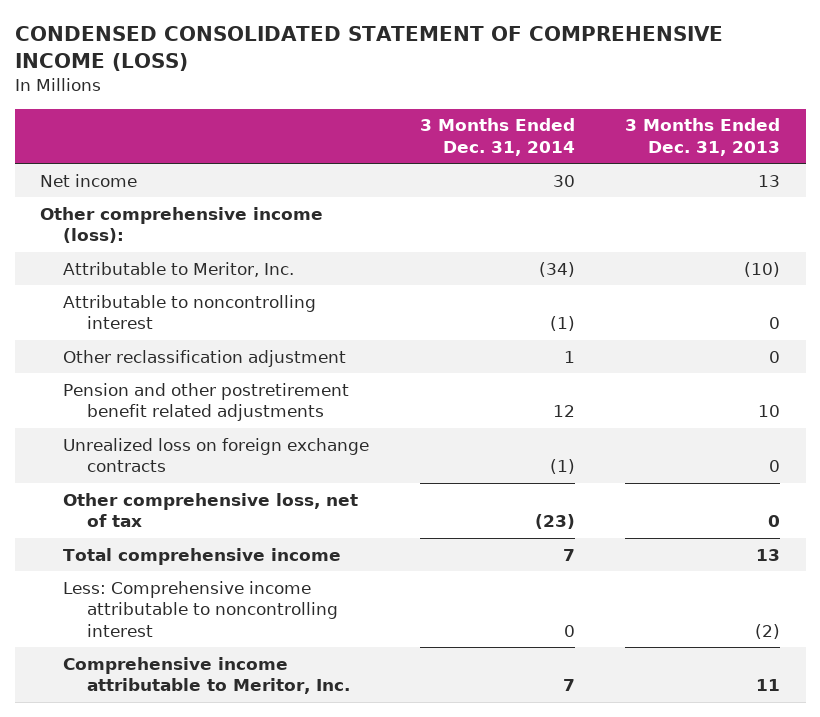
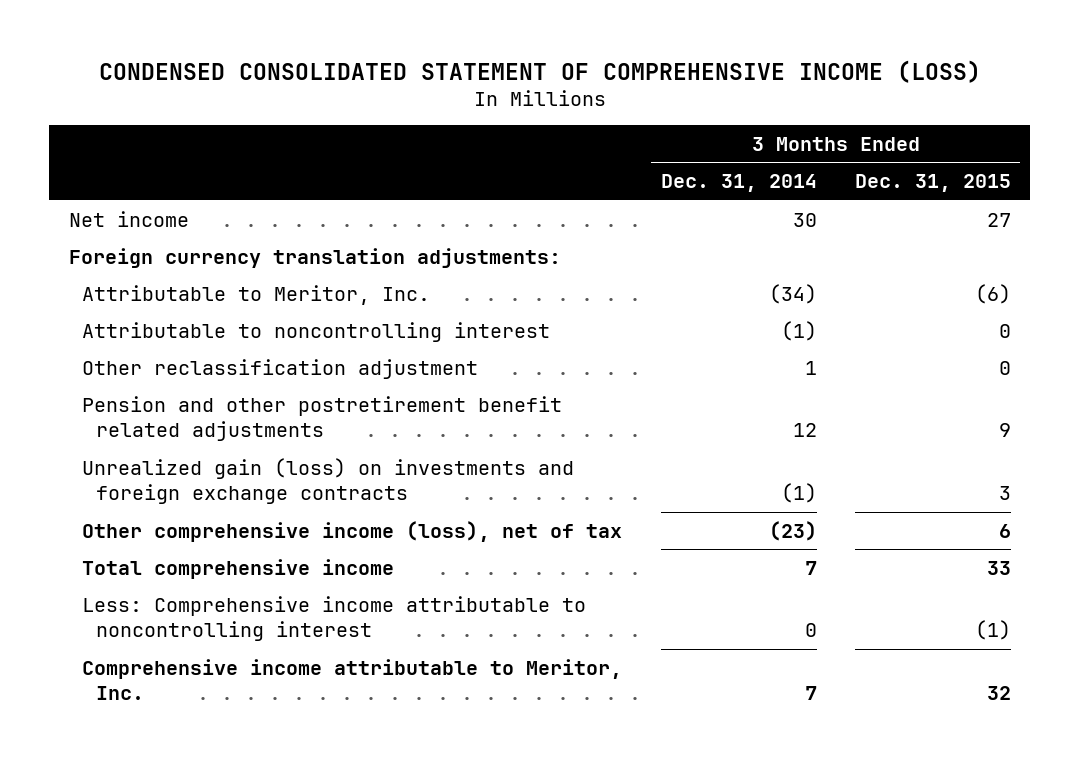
[625,118,781,156] 3 Months Ended Dec. 31, 2013 -> none
none -> [854,174,1011,193] Dec. 31, 2015
[39,206,323,244] Other comprehensive income (loss): -> none
none -> [68,247,561,268] Foreign currency translation adjustments:
[63,437,370,473] Unrealized loss on foreign exchange contracts -> [82,457,575,504] Unrealized gain (loss) on investments and foreign exchange contracts
[63,492,359,528] Other comprehensive loss, net of tax -> [82,520,623,542] Other comprehensive income (loss), net of tax

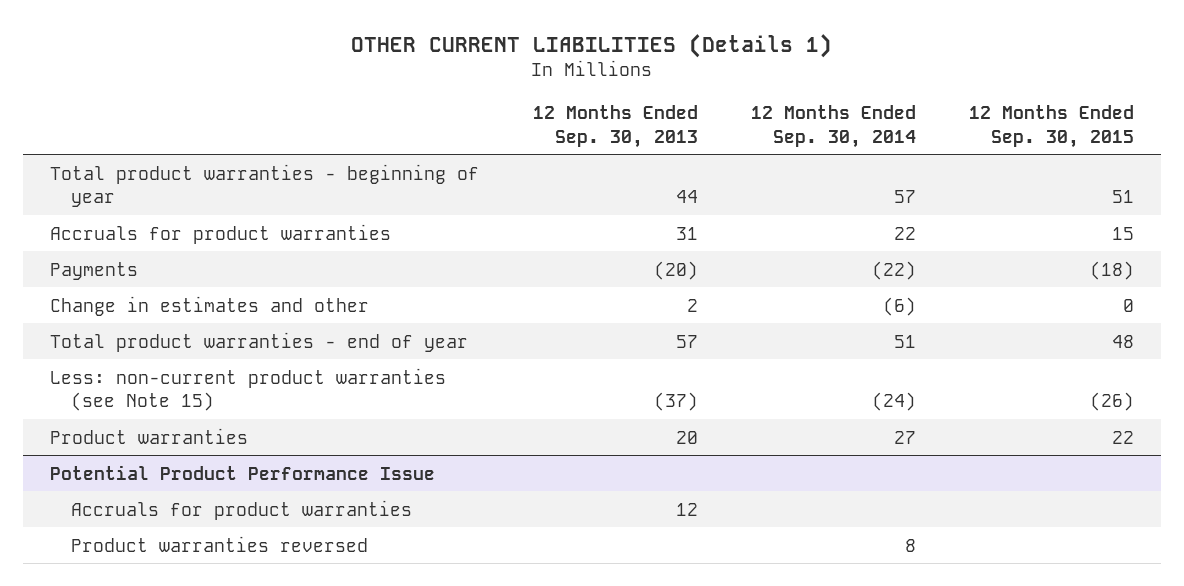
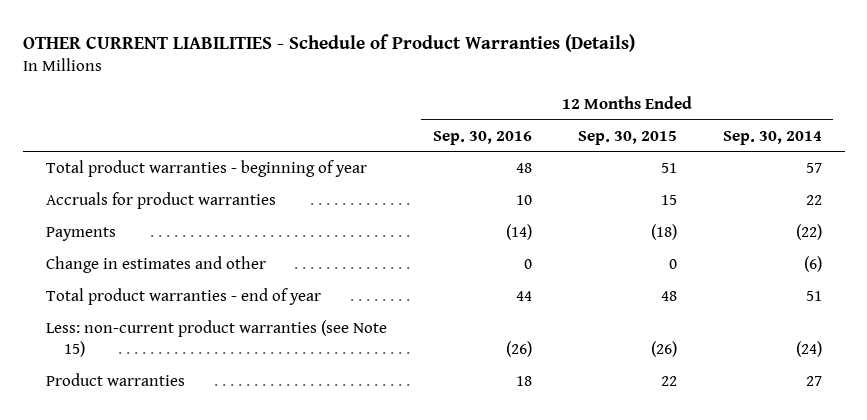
[351,33,833,58] OTHER CURRENT LIABILITIES (Details 1) -> [22,33,635,52] OTHER CURRENT LIABILITIES - Schedule of Product Warranties (Details)
[532,105,698,148] 12 Months Ended Sep. 30, 2013 -> none
none -> [432,130,532,145] Sep. 30, 2016
[50,464,436,480] Potential Product Performance Issue -> none
[70,499,412,520] Accruals for product warranties -> none
[70,535,368,552] Product warranties reversed -> none

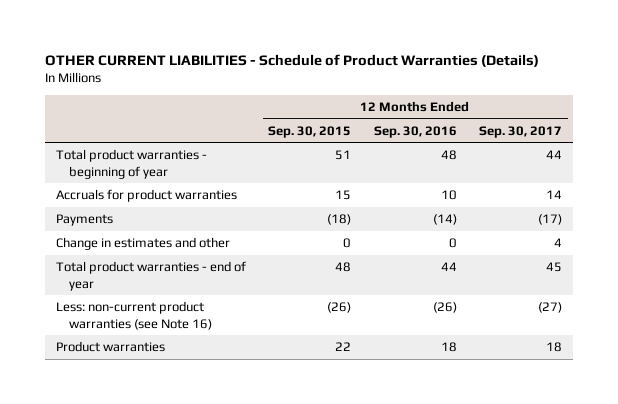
[722,130,822,145] Sep. 30, 2014 -> none
none -> [479,125,563,138] Sep. 30, 2017
[45,320,387,358] Less: non-current product warranties (see Note 15) -> [56,301,213,330] Less: non-current product warranties (see Note 16)

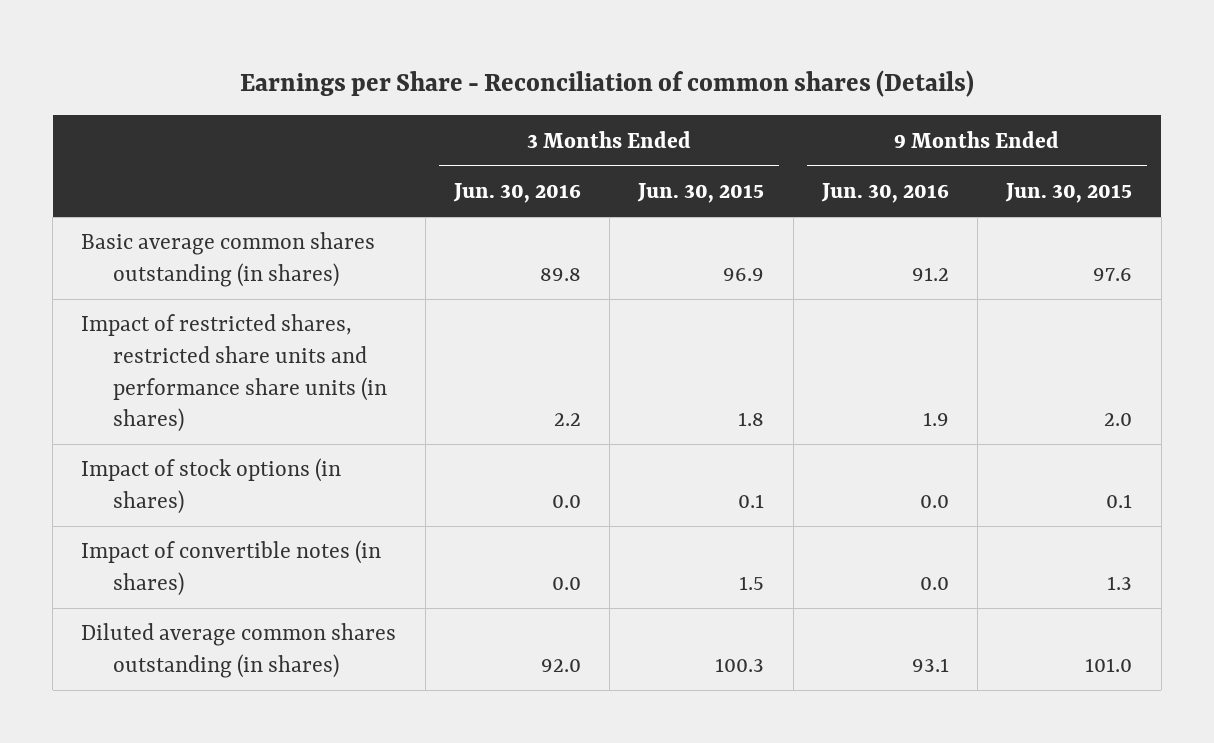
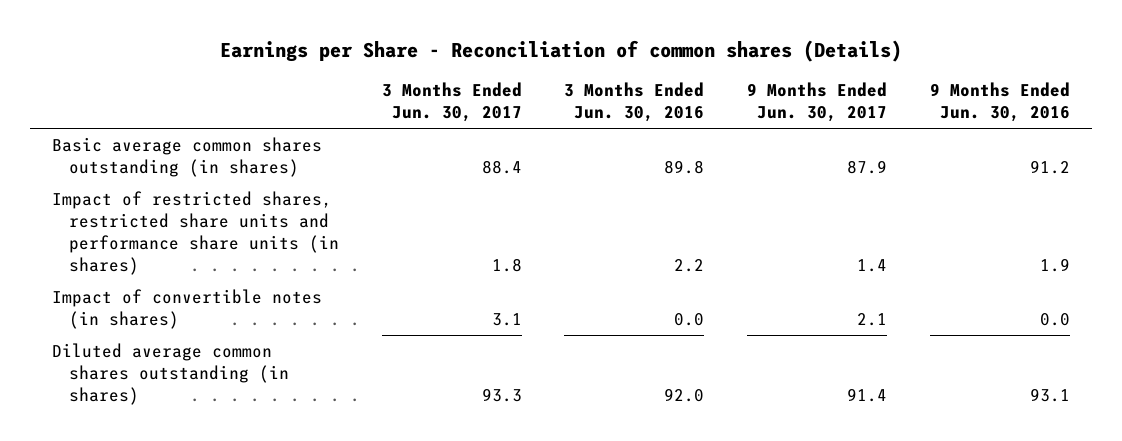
[637,183,765,204] Jun. 30, 2015 -> none
[1005,183,1133,204] Jun. 30, 2015 -> none
none -> [381,82,522,123] 3 Months Ended Jun. 30, 2017
none -> [747,82,888,123] 9 Months Ended Jun. 30, 2017
[81,458,342,514] Impact of stock options (in shares) -> none

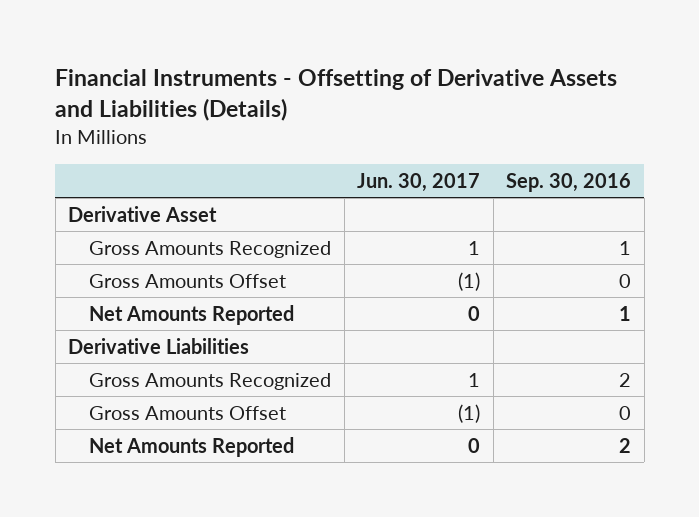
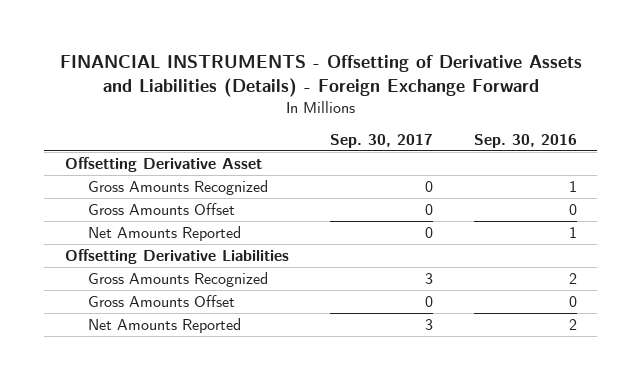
[55,69,618,122] Financial Instruments - Offsetting of Derivative Assets and Liabilities (Details) -> [59,55,582,98] FINANCIAL INSTRUMENTS - Offsetting of Derivative Assets and Liabilities (Details) - Foreign Exchange Forward
[357,172,481,192] Jun. 30, 2017 -> none
none -> [329,133,433,148] Sep. 30, 2017
[68,205,218,222] Derivative Asset -> [64,156,262,172] Offsetting Derivative Asset
[68,337,250,354] Derivative Liabilities -> [64,248,289,264] Offsetting Derivative Liabilities

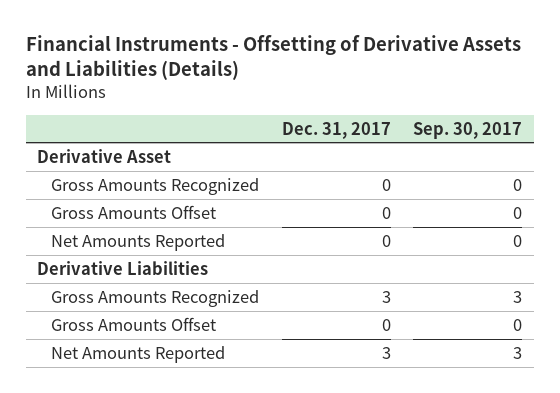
[59,55,582,98] FINANCIAL INSTRUMENTS - Offsetting of Derivative Assets and Liabilities (Details) - Foreign Exchange Forward -> [25,35,521,81] Financial Instruments - Offsetting of Derivative Assets and Liabilities (Details)
[473,133,577,148] Sep. 30, 2016 -> none
none -> [281,121,391,139] Dec. 31, 2017
[64,156,262,172] Offsetting Derivative Asset -> [37,148,172,163] Derivative Asset
[64,248,289,264] Offsetting Derivative Liabilities -> [37,260,209,275] Derivative Liabilities

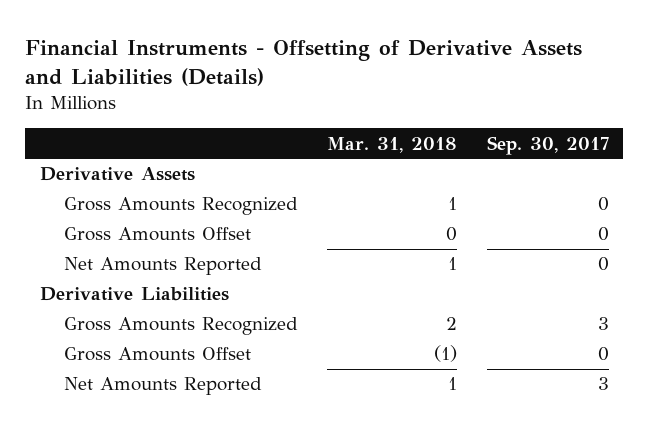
[281,121,391,139] Dec. 31, 2017 -> none
none -> [327,136,458,153] Mar. 31, 2018
[37,148,172,163] Derivative Asset -> [40,167,196,182] Derivative Assets

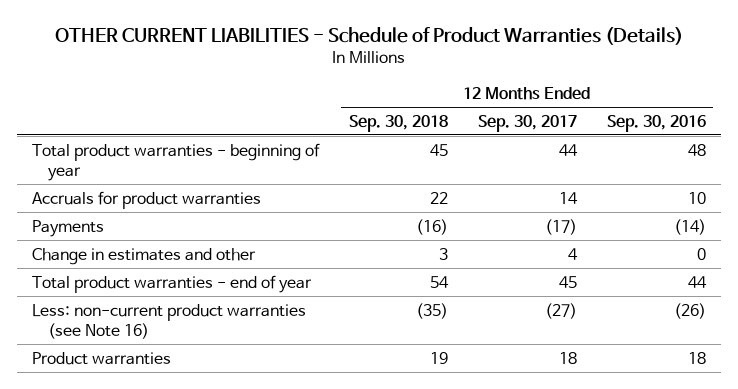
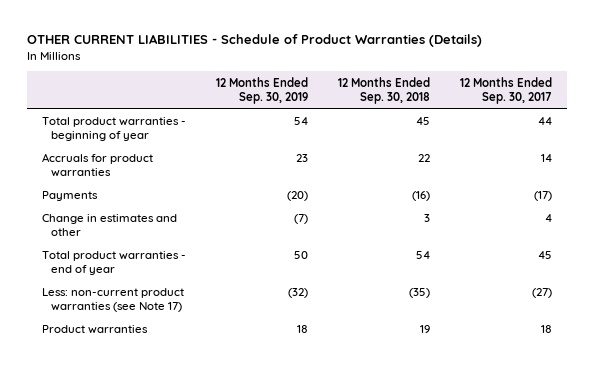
[606,114,706,132] Sep. 30, 2016 -> none
none -> [215,76,308,104] 12 Months Ended Sep. 30, 2019
[31,303,306,340] Less: non-current product warranties (see Note 16) -> [41,287,184,312] Less: non-current product warranties (see Note 17)

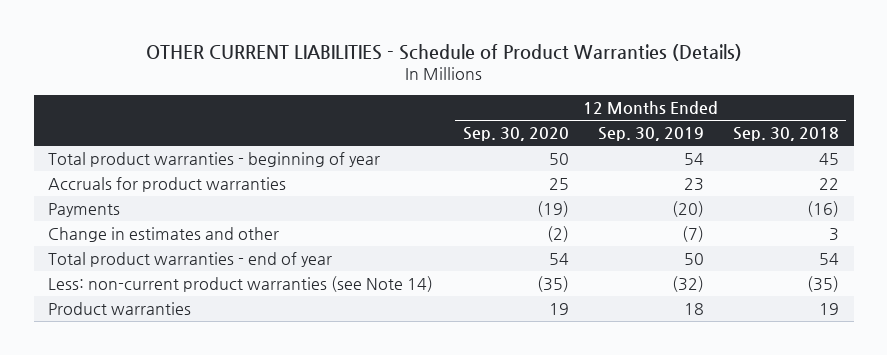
[459,76,552,104] 12 Months Ended Sep. 30, 2017 -> none
none -> [462,127,569,142] Sep. 30, 2020
[41,287,184,312] Less: non-current product warranties (see Note 17) -> [48,276,434,293] Less: non-current product warranties (see Note 14)

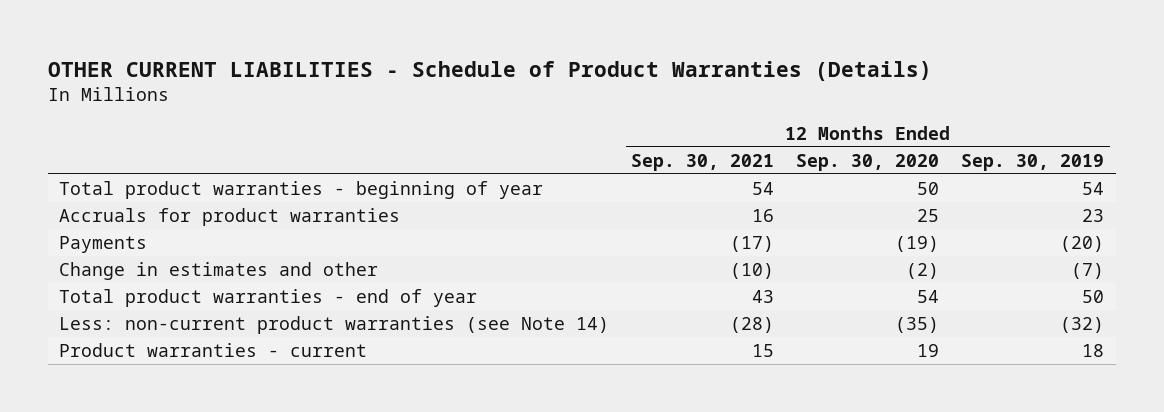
[733,127,840,142] Sep. 30, 2018 -> none
none -> [631,153,775,171] Sep. 30, 2021
[48,302,192,316] Product warranties -> [59,343,368,358] Product warranties - current

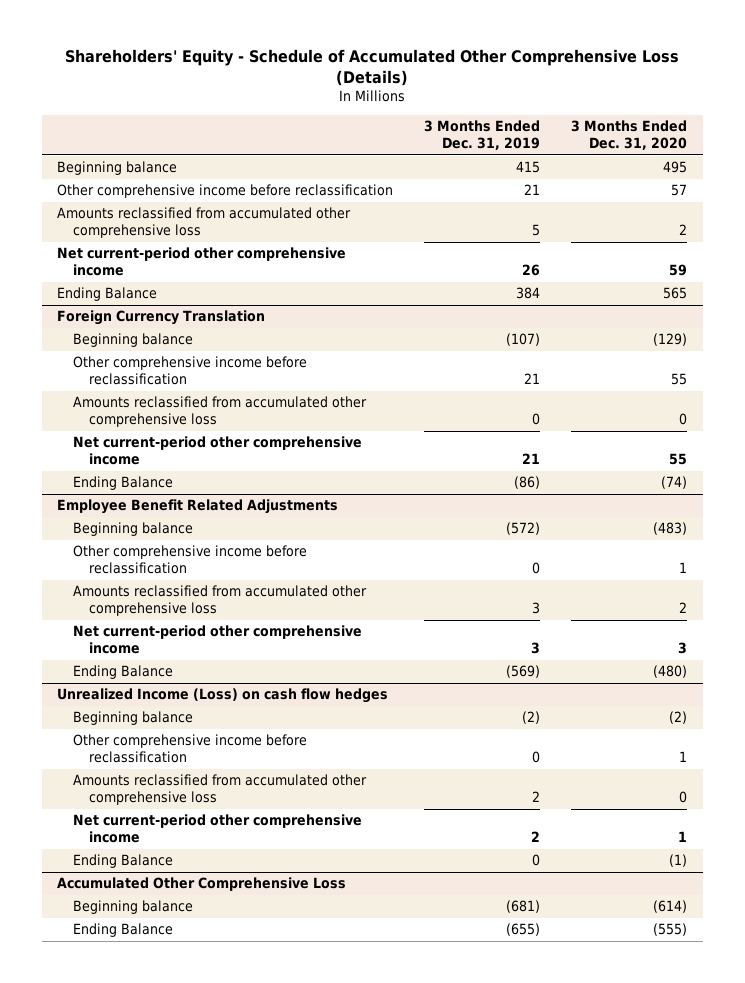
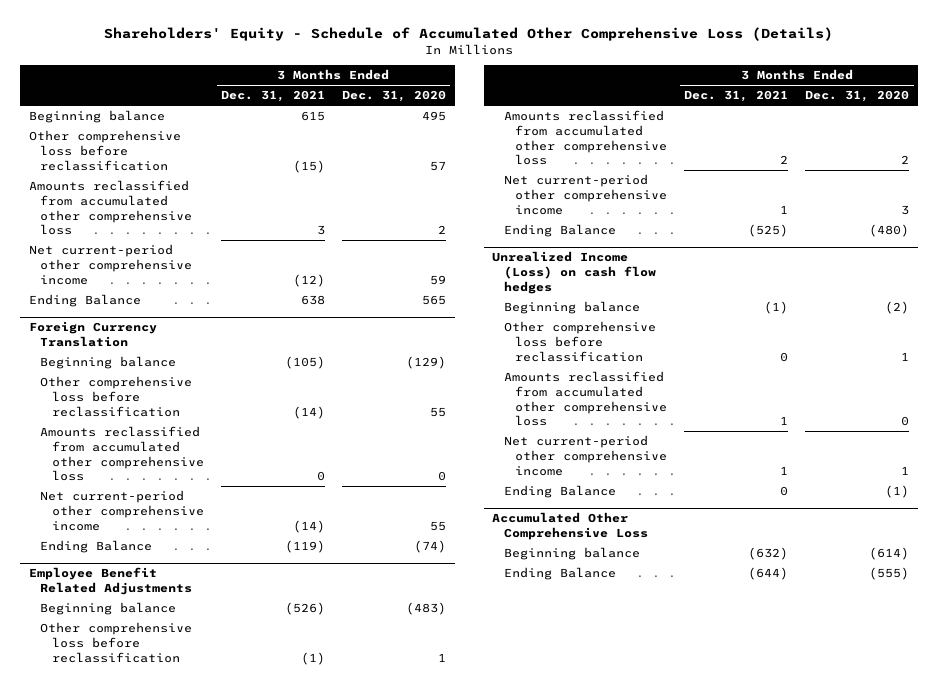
[424,120,541,150] 3 Months Ended Dec. 31, 2019 -> none
none -> [220,90,325,103] Dec. 31, 2021
[57,184,394,199] Other comprehensive income before reclassification -> [28,130,181,171] Other comprehensive loss before reclassification
[73,356,308,386] Other comprehensive income before reclassification -> [40,376,193,417] Other comprehensive loss before reclassification
[73,545,308,575] Other comprehensive income before reclassification -> [40,622,193,663] Other comprehensive loss before reclassification
[73,734,308,764] Other comprehensive income before reclassification -> [503,321,656,362] Other comprehensive loss before reclassification

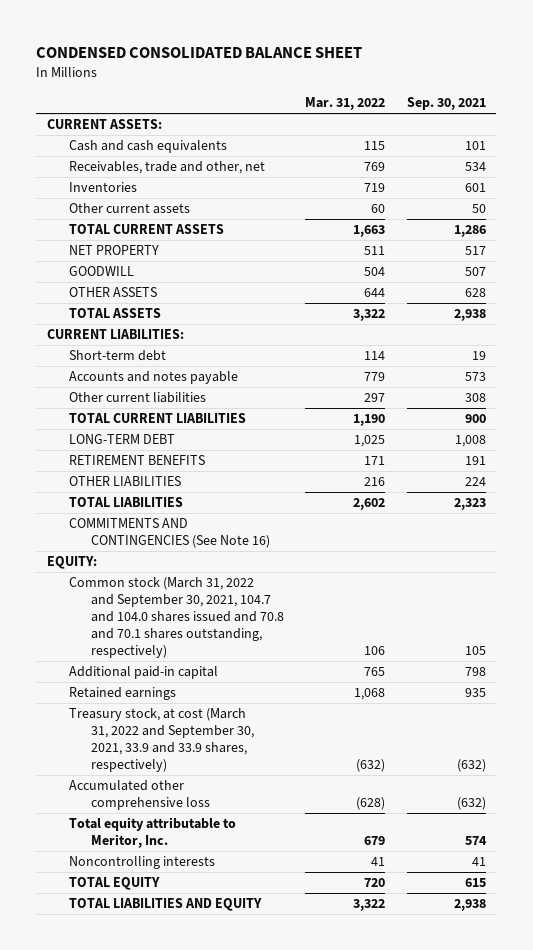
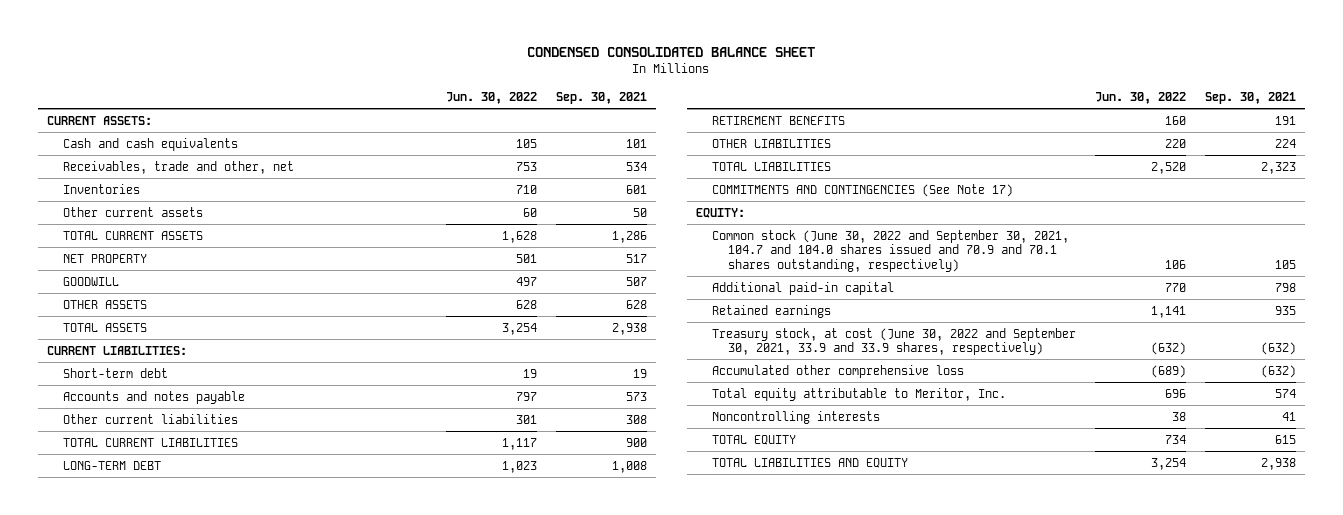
[305,97,386,111] Mar. 31, 2022 -> none
none -> [445,91,537,104] Jun. 30, 2022
[68,518,270,549] COMMITMENTS AND CONTINGENCIES (See Note 16) -> [711,183,1013,197] COMMITMENTS AND CONTINGENCIES (See Note 17)
[68,577,284,658] Common stock (March 31, 2022 and September 30, 2021, 104.7 and 104.0 shares issued and 70.8 and 70.1 shares outstanding, respectively) -> [711,229,1069,272] Common stock (June 30, 2022 and September 30, 2021, 104.7 and 104.0 shares issued and 70.9 and 70.1 shares outstanding, respectively)
[68,708,254,772] Treasury stock, at cost (March 31, 2022 and September 30, 2021, 33.9 and 33.9 shares, respectively) -> [711,327,1076,356] Treasury stock, at cost (June 30, 2022 and September 30, 2021, 33.9 and 33.9 shares, respectively)

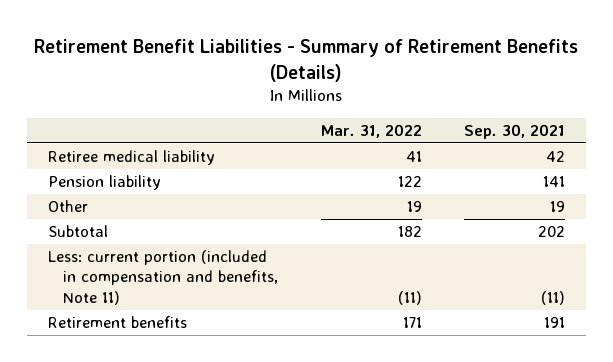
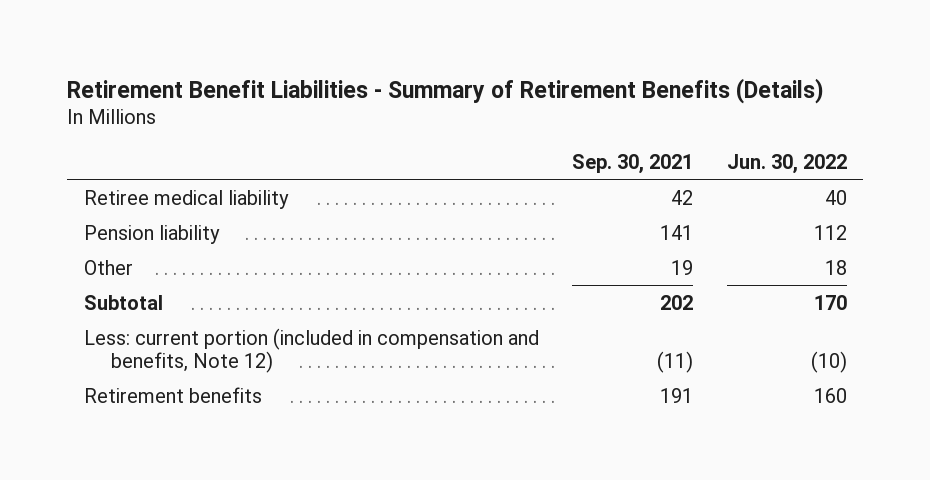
[320,124,422,139] Mar. 31, 2022 -> none
none -> [726,153,847,174] Jun. 30, 2022
[48,250,279,305] Less: current portion (included in compensation and benefits, Note 11) -> [83,327,539,373] Less: current portion (included in compensation and benefits, Note 12)

